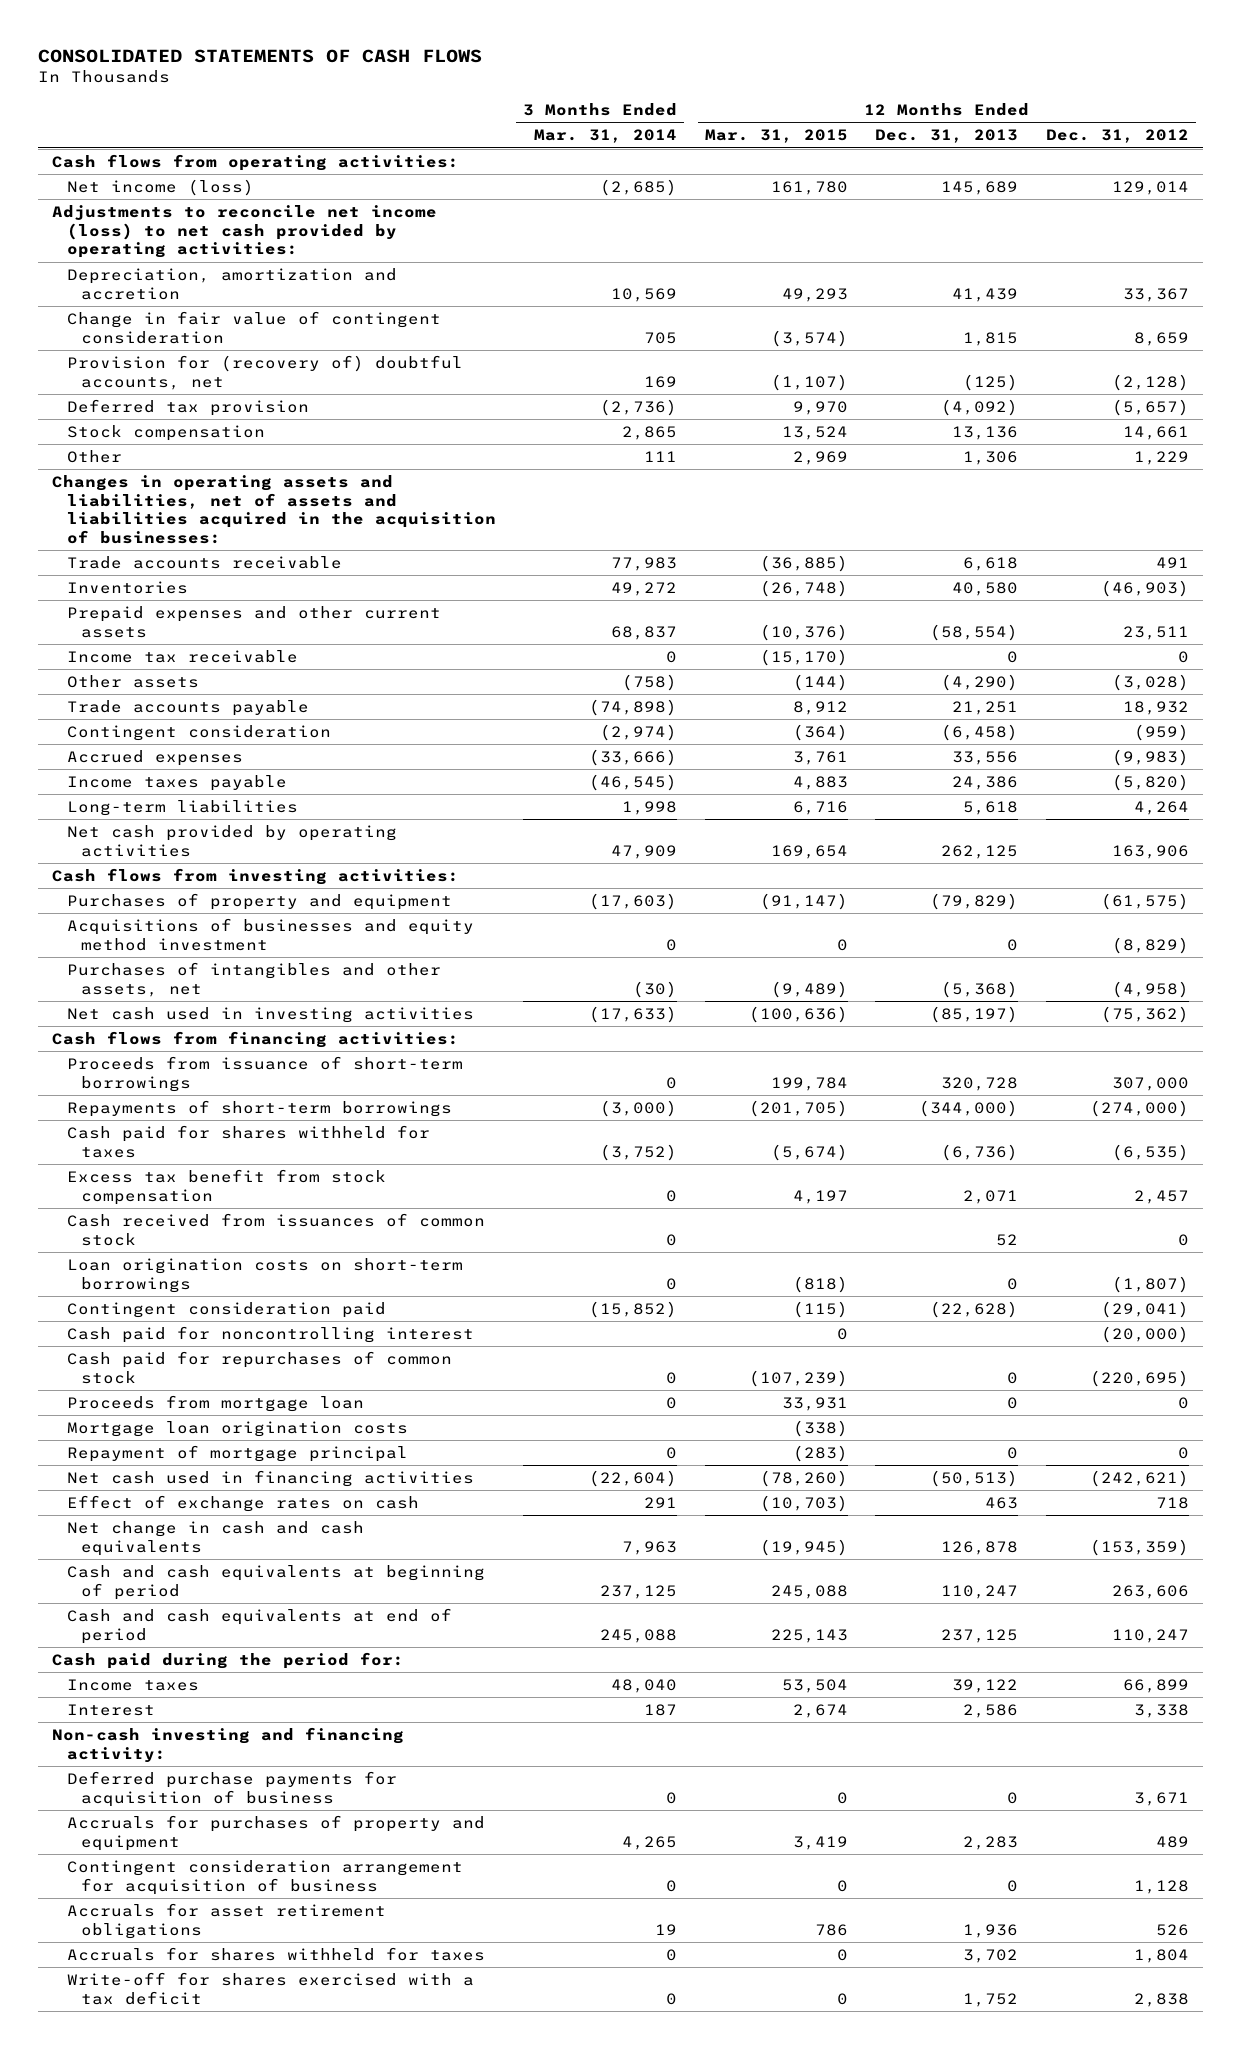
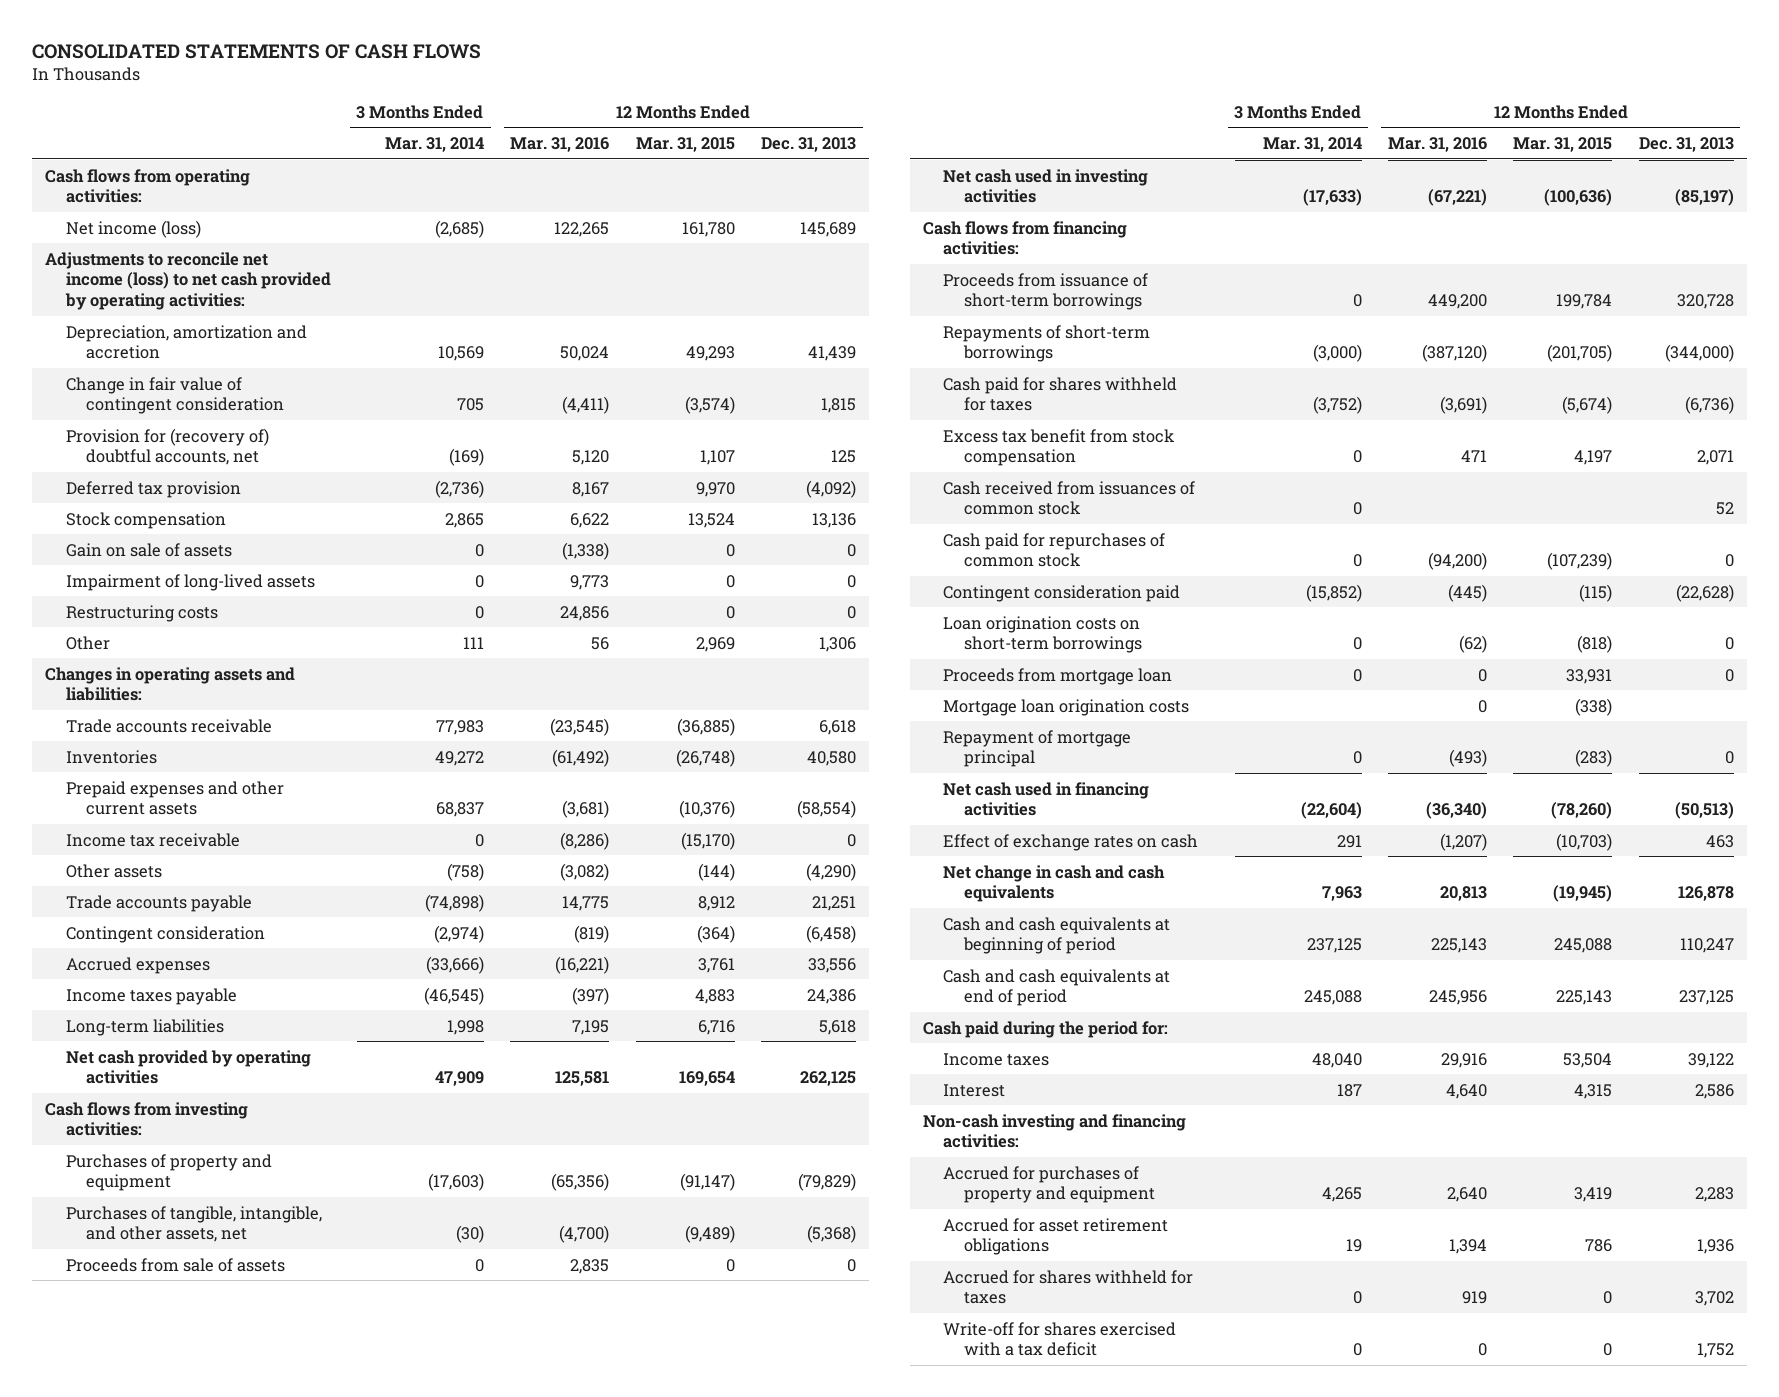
[1045,129,1189,144] Dec. 31, 2012 -> none
none -> [510,136,610,152] Mar. 31, 2016
[644,375,678,388] 169 -> [448,448,484,467] (169)
[770,373,848,391] (1,107) -> [699,450,735,466] 1,107
[963,373,1019,391] (125) -> [830,450,856,464] 125
none -> [65,542,232,557] Gain on sale of assets
none -> [65,573,315,591] Impairment of long-lived assets
none -> [65,604,218,622] Restructuring costs
[52,474,496,544] Changes in operating assets and liabilities, net of assets and liabilities acquired in the acquisition of businesses: -> [45,666,296,702] Changes in operating assets and liabilities:
[66,917,474,951] Acquisitions of businesses and equity method investment -> none
[66,961,441,997] Purchases of intangibles and other assets, net -> [65,1205,322,1243] Purchases of tangible, intangible, and other assets, net
none -> [65,1257,285,1272] Proceeds from sale of assets
[66,1325,474,1343] Cash paid for noncontrolling interest -> none
[66,1301,386,1318] Contingent consideration paid -> [943,584,1181,602] Contingent consideration paid
[66,1257,463,1293] Loan origination costs on short-term borrowings -> [943,615,1142,654] Loan origination costs on short-term borrowings
[66,1770,397,1807] Deferred purchase payments for acquisition of business -> none
[66,1859,463,1895] Contingent consideration arrangement for acquisition of business -> none
[792,1703,848,1718] 2,674 -> [1574,1083,1613,1099] 4,315
[52,1726,405,1763] Non-cash investing and financing activity: -> [923,1113,1187,1149] Non-cash investing and financing activities:
[66,1814,485,1851] Accruals for purchases of property and equipment -> [943,1165,1155,1204] Accrued for purchases of property and equipment
[66,1902,386,1939] Accruals for asset retirement obligations -> [943,1217,1169,1256] Accrued for asset retirement obligations
[66,1946,485,1961] Accruals for shares withheld for taxes -> [943,1269,1194,1305] Accrued for shares withheld for taxes

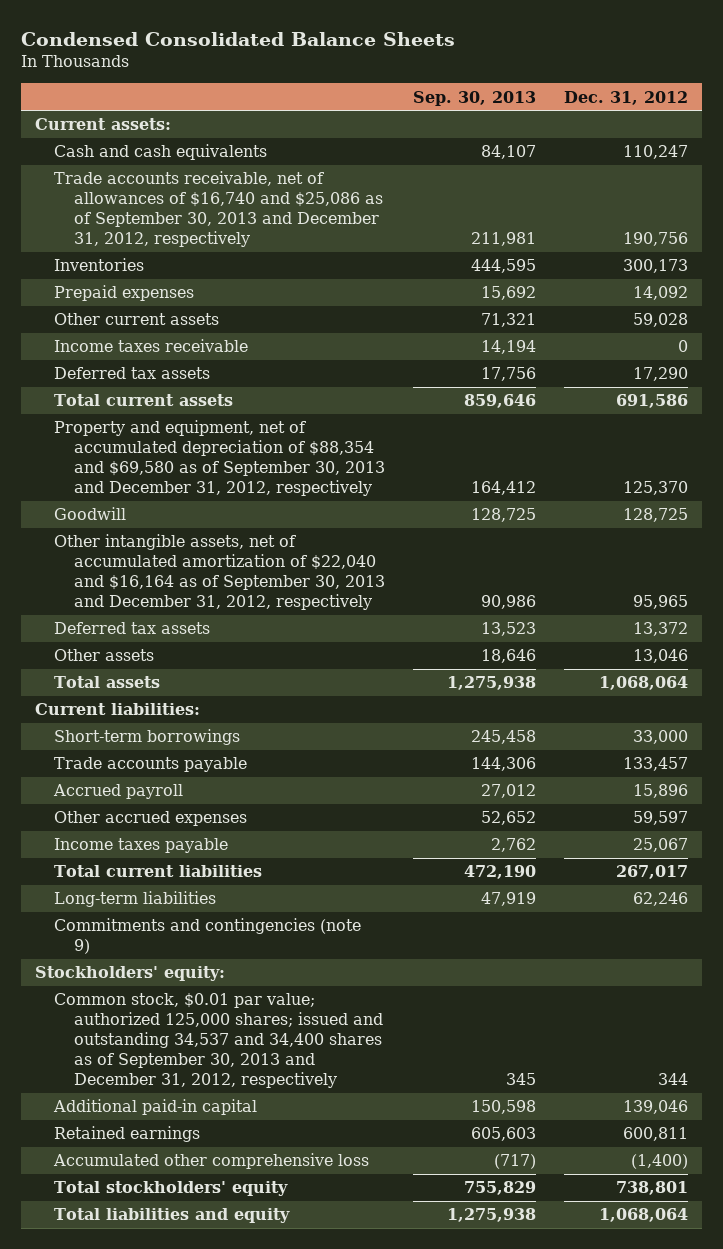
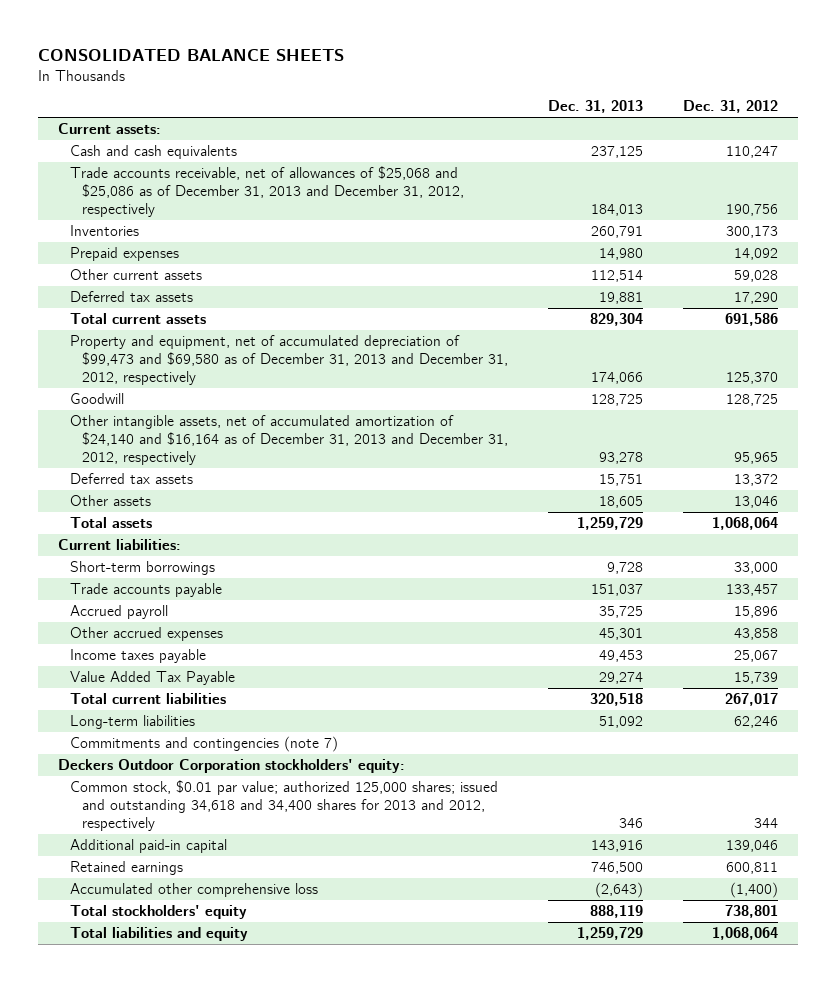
[20,31,455,46] Condensed Consolidated Balance Sheets -> [38,49,345,62] CONSOLIDATED BALANCE SHEETS
[413,90,537,106] Sep. 30, 2013 -> none
none -> [548,100,644,114] Dec. 31, 2013
[54,171,384,248] Trade accounts receivable, net of allowances of $16,740 and $25,086 as of September 30, 2013 and December 31, 2012, respectively -> [70,166,464,218] Trade accounts receivable, net of allowances of $25,068 and $25,086 as of December 31, 2013 and December 31, 2012, respectively
[54,339,249,353] Income taxes receivable -> none
[54,420,386,497] Property and equipment, net of accumulated depreciation of $88,354 and $69,580 as of September 30, 2013 and December 31, 2012, respectively -> [70,335,508,386] Property and equipment, net of accumulated depreciation of $99,473 and $69,580 as of December 31, 2013 and December 31, 2012, respectively
[54,534,386,611] Other intangible assets, net of accumulated amortization of $22,040 and $16,164 as of September 30, 2013 and December 31, 2012, respectively -> [70,415,508,466] Other intangible assets, net of accumulated amortization of $24,140 and $16,164 as of December 31, 2013 and December 31, 2012, respectively
[632,811,688,826] 59,597 -> [734,628,779,641] 43,858
none -> [70,671,236,686] Value Added Tax Payable
[54,918,362,955] Commitments and contingencies (note 9) -> [70,736,339,753] Commitments and contingencies (note 7)
[34,966,225,982] Stockholders' equity: -> [58,759,406,774] Deckers Outdoor Corporation stockholders' equity:
[54,993,384,1089] Common stock, $0.01 par value; authorized 125,000 shares; issued and outstanding 34,537 and 34,400 shares as of September 30, 2013 and December 31, 2012, respectively -> [70,780,499,832] Common stock, $0.01 par value; authorized 125,000 shares; issued and outstanding 34,618 and 34,400 shares for 2013 and 2012, respectively

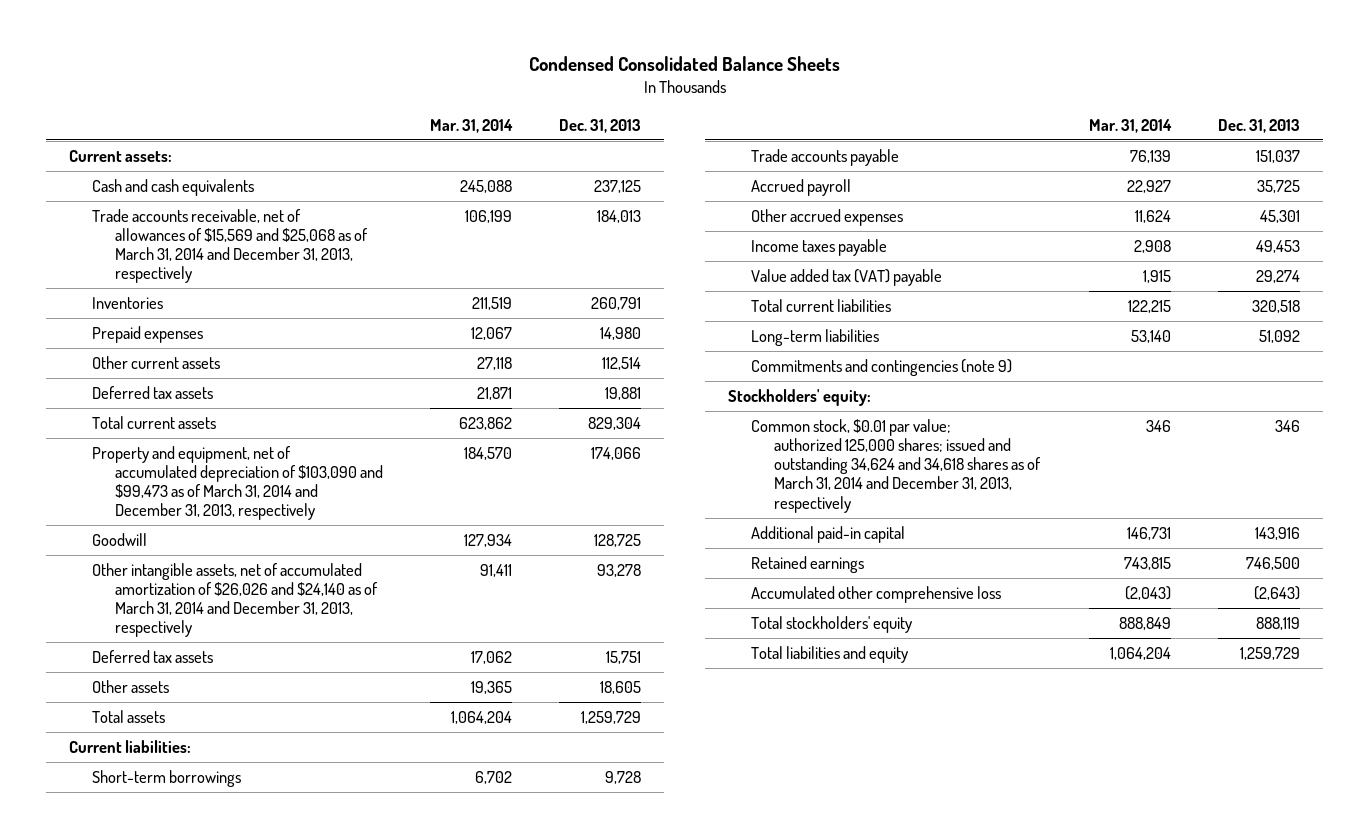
[38,49,345,62] CONSOLIDATED BALANCE SHEETS -> [528,56,840,72] Condensed Consolidated Balance Sheets
[683,100,779,114] Dec. 31, 2012 -> none
none -> [429,118,513,133] Mar. 31, 2014
[70,166,464,218] Trade accounts receivable, net of allowances of $25,068 and $25,086 as of December 31, 2013 and December 31, 2012, respectively -> [91,208,368,284] Trade accounts receivable, net of allowances of $15,569 and $25,068 as of March 31, 2014 and December 31, 2013, respectively
[70,335,508,386] Property and equipment, net of accumulated depreciation of $99,473 and $69,580 as of December 31, 2013 and December 31, 2012, respectively -> [91,445,383,521] Property and equipment, net of accumulated depreciation of $103,090 and $99,473 as of March 31, 2014 and December 31, 2013, respectively
[70,415,508,466] Other intangible assets, net of accumulated amortization of $24,140 and $16,164 as of December 31, 2013 and December 31, 2012, respectively -> [91,562,378,638] Other intangible assets, net of accumulated amortization of $26,026 and $24,140 as of March 31, 2014 and December 31, 2013, respectively
[70,671,236,686] Value Added Tax Payable -> [751,268,943,286] Value added tax (VAT) payable
[70,736,339,753] Commitments and contingencies (note 7) -> [751,358,1013,376] Commitments and contingencies (note 9)
[58,759,406,774] Deckers Outdoor Corporation stockholders' equity: -> [728,388,872,406] Stockholders' equity:
[70,780,499,832] Common stock, $0.01 par value; authorized 125,000 shares; issued and outstanding 34,618 and 34,400 shares for 2013 and 2012, respectively -> [751,418,1041,513] Common stock, $0.01 par value; authorized 125,000 shares; issued and outstanding 34,624 and 34,618 shares as of March 31, 2014 and December 31, 2013, respectively

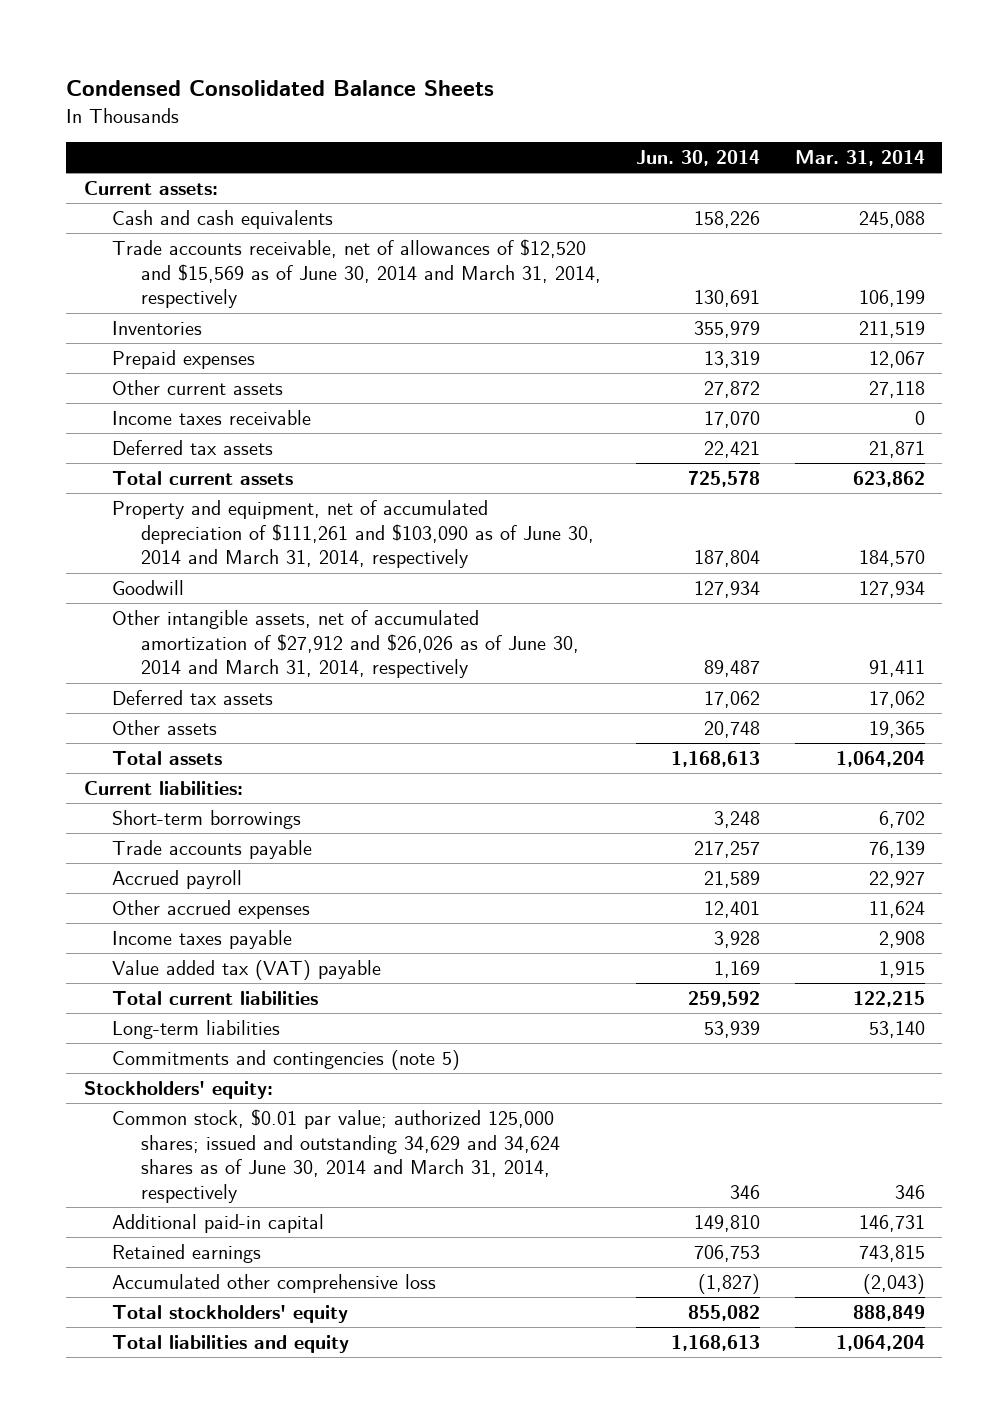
[558,118,641,133] Dec. 31, 2013 -> none
none -> [635,149,760,166] Jun. 30, 2014
[91,208,368,284] Trade accounts receivable, net of allowances of $15,569 and $25,068 as of March 31, 2014 and December 31, 2013, respectively -> [112,238,602,309] Trade accounts receivable, net of allowances of $12,520 and $15,569 as of June 30, 2014 and March 31, 2014, respectively
none -> [112,409,312,425] Income taxes receivable
[91,445,383,521] Property and equipment, net of accumulated depreciation of $103,090 and $99,473 as of March 31, 2014 and December 31, 2013, respectively -> [112,499,595,569] Property and equipment, net of accumulated depreciation of $111,261 and $103,090 as of June 30, 2014 and March 31, 2014, respectively
[91,562,378,638] Other intangible assets, net of accumulated amortization of $26,026 and $24,140 as of March 31, 2014 and December 31, 2013, respectively -> [112,609,580,679] Other intangible assets, net of accumulated amortization of $27,912 and $26,026 as of June 30, 2014 and March 31, 2014, respectively
[751,358,1013,376] Commitments and contingencies (note 9) -> [112,1049,461,1070] Commitments and contingencies (note 5)
[751,418,1041,513] Common stock, $0.01 par value; authorized 125,000 shares; issued and outstanding 34,624 and 34,618 shares as of March 31, 2014 and December 31, 2013, respectively -> [112,1108,561,1204] Common stock, $0.01 par value; authorized 125,000 shares; issued and outstanding 34,629 and 34,624 shares as of June 30, 2014 and March 31, 2014, respectively

